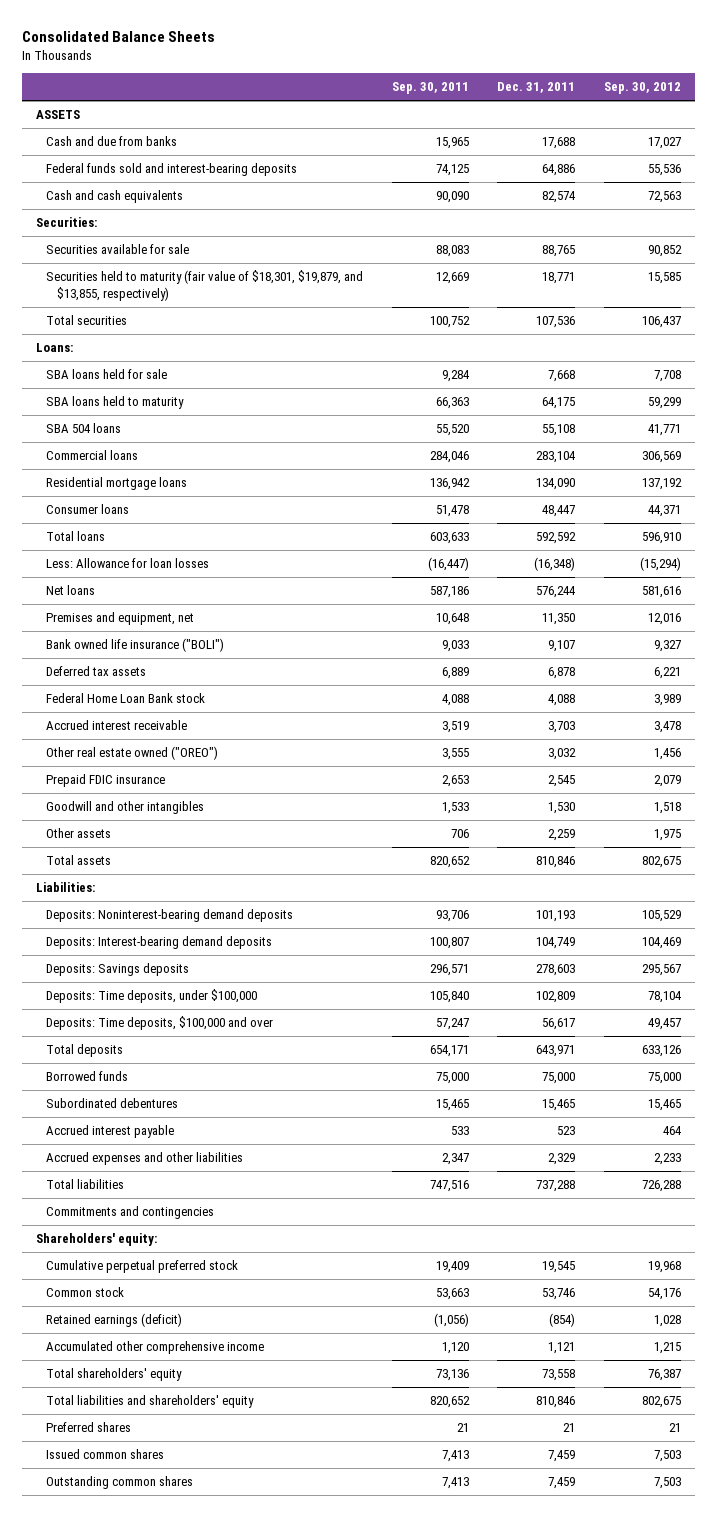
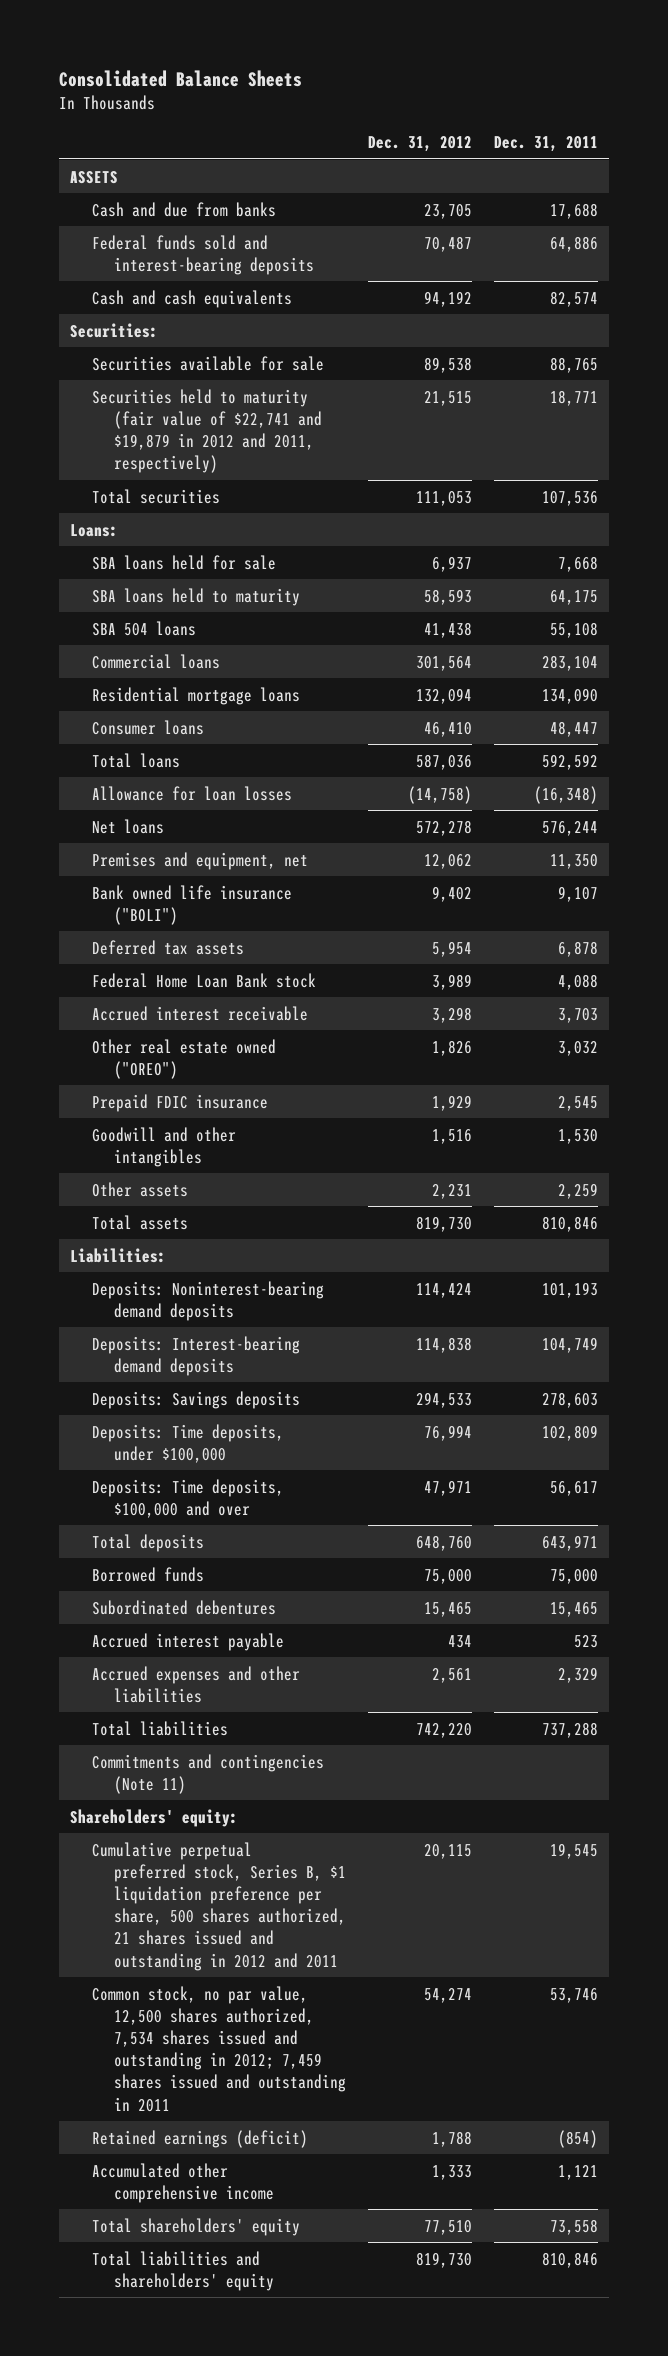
[391,82,469,95] Sep. 30, 2011 -> none
[603,82,681,95] Sep. 30, 2012 -> none
none -> [368,136,473,153] Dec. 31, 2012
[46,270,364,301] Securities held to maturity (fair value of $18,301, $19,879, and $13,855, respectively) -> [91,388,322,474] Securities held to maturity (fair value of $22,741 and $19,879 in 2012 and 2011, respectively)
[46,558,210,569] Less: Allowance for loan losses -> [91,785,292,801] Allowance for loan losses
[46,1206,215,1220] Commitments and contingencies -> [91,1753,324,1794] Commitments and contingencies (Note 11)
[46,1260,239,1274] Cumulative perpetual preferred stock -> [91,1841,346,1971] Cumulative perpetual preferred stock, Series B, $1 liquidation preference per share, 500 shares authorized, 21 shares issued and outstanding in 2012 and 2011
[46,1287,125,1298] Common stock -> [91,1985,346,2112] Common stock, no par value, 12,500 shares authorized, 7,534 shares issued and outstanding in 2012; 7,459 shares issued and outstanding in 2011
[46,1422,132,1433] Preferred shares -> none
[46,1449,165,1460] Issued common shares -> none
[46,1476,194,1490] Outstanding common shares -> none

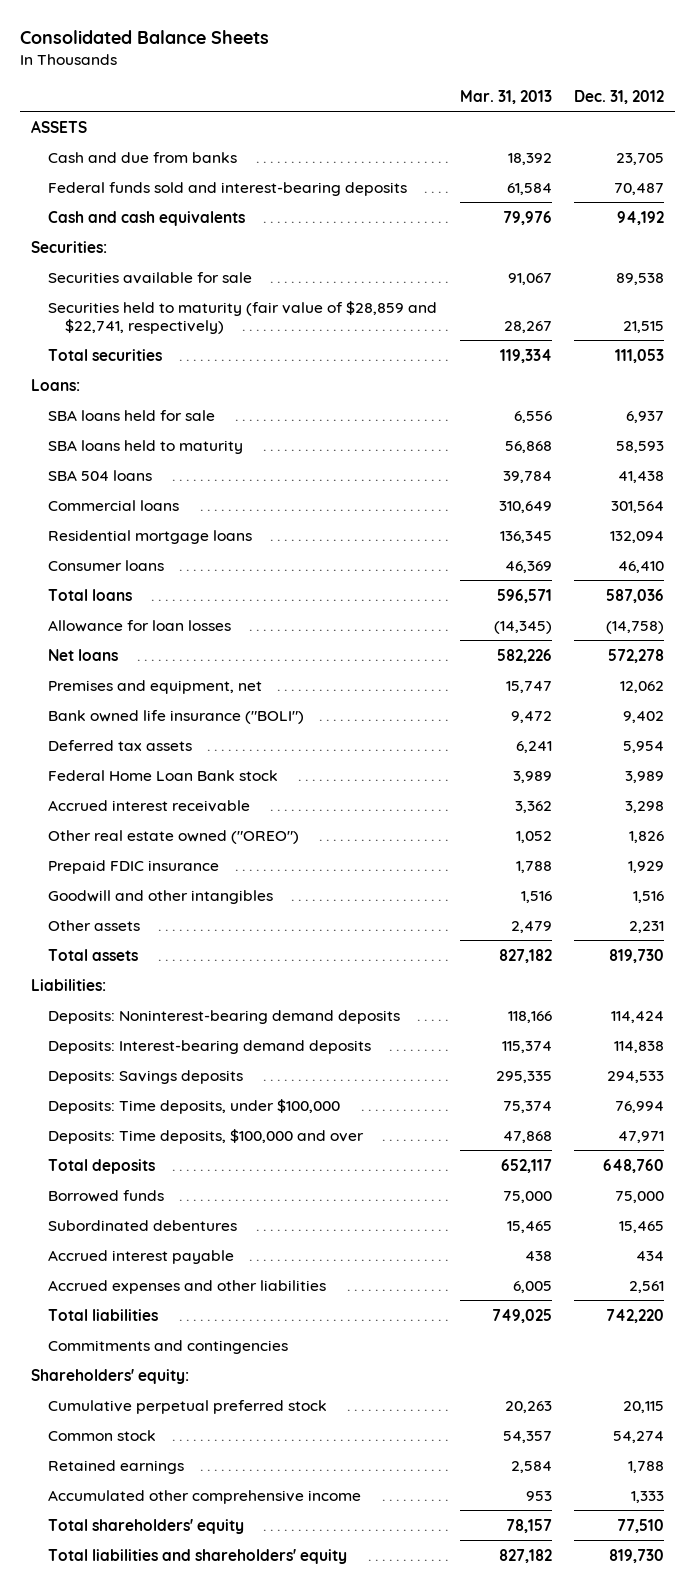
[494,136,599,153] Dec. 31, 2011 -> none
none -> [459,89,552,104] Mar. 31, 2013
[91,388,322,474] Securities held to maturity (fair value of $22,741 and $19,879 in 2012 and 2011, respectively) -> [48,300,438,334] Securities held to maturity (fair value of $28,859 and $22,741, respectively)
[91,1753,324,1794] Commitments and contingencies (Note 11) -> [48,1339,289,1354] Commitments and contingencies
[91,1841,346,1971] Cumulative perpetual preferred stock, Series B, $1 liquidation preference per share, 500 shares authorized, 21 shares issued and outstanding in 2012 and 2011 -> [48,1399,328,1414] Cumulative perpetual preferred stock
[91,1985,346,2112] Common stock, no par value, 12,500 shares authorized, 7,534 shares issued and outstanding in 2012; 7,459 shares issued and outstanding in 2011 -> [48,1429,157,1441] Common stock
[91,2129,308,2148] Retained earnings (deficit) -> [48,1459,185,1474] Retained earnings

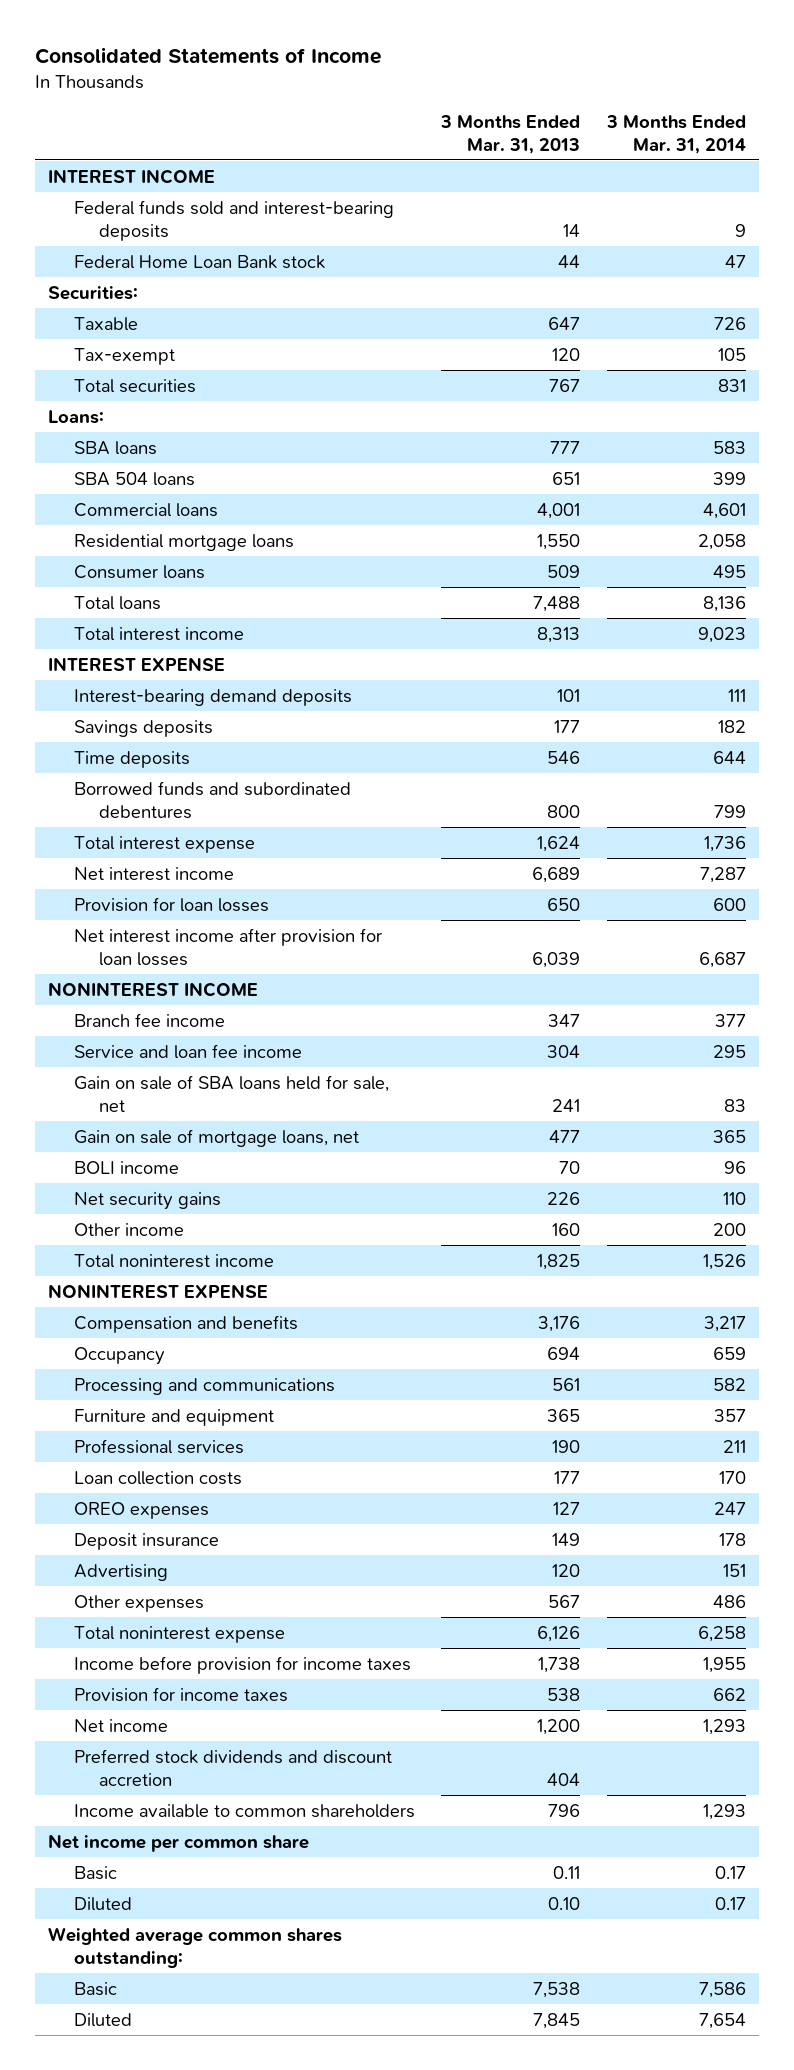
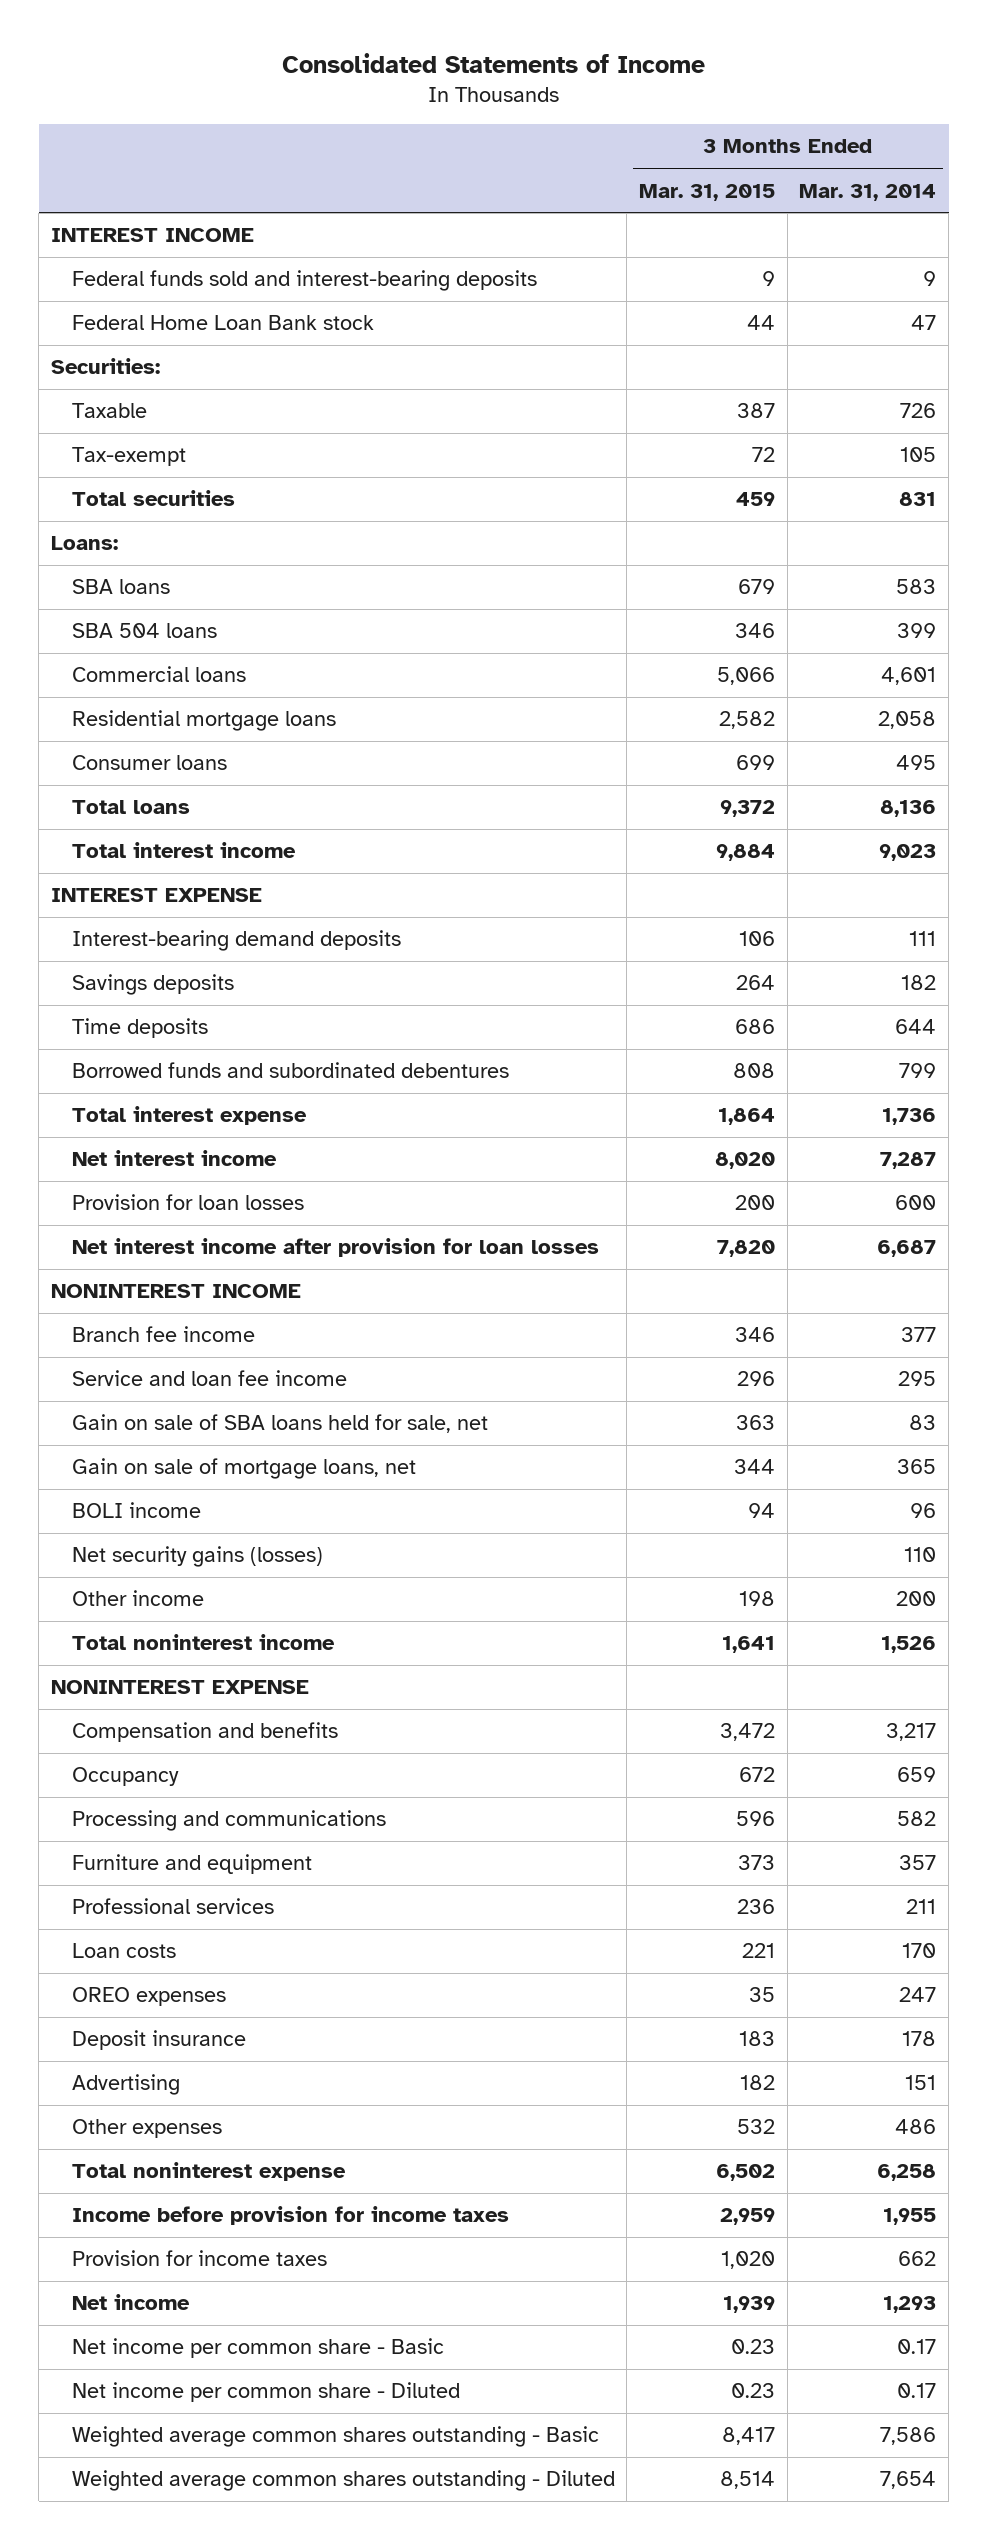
[440,114,581,154] 3 Months Ended Mar. 31, 2013 -> none
none -> [639,183,776,201] Mar. 31, 2015
[73,1191,221,1210] Net security gains -> [71,1546,323,1568] Net security gains (losses)
[73,1470,242,1485] Loan collection costs -> [71,1943,176,1959] Loan costs
[73,1748,392,1786] Preferred stock dividends and discount accretion -> none
[73,1803,415,1818] Income available to common shareholders -> none
[47,1833,309,1852] Net income per common share -> none
[47,1926,342,1968] Weighted average common shares outstanding: -> none
[73,1865,117,1880] Basic -> [71,2338,444,2359] Net income per common share - Basic
[73,1896,132,1911] Diluted -> [71,2382,460,2403] Net income per common share - Diluted
[73,1981,117,1996] Basic -> [71,2426,599,2448] Weighted average common shares outstanding - Basic
[73,2012,132,2027] Diluted -> [71,2470,615,2492] Weighted average common shares outstanding - Diluted

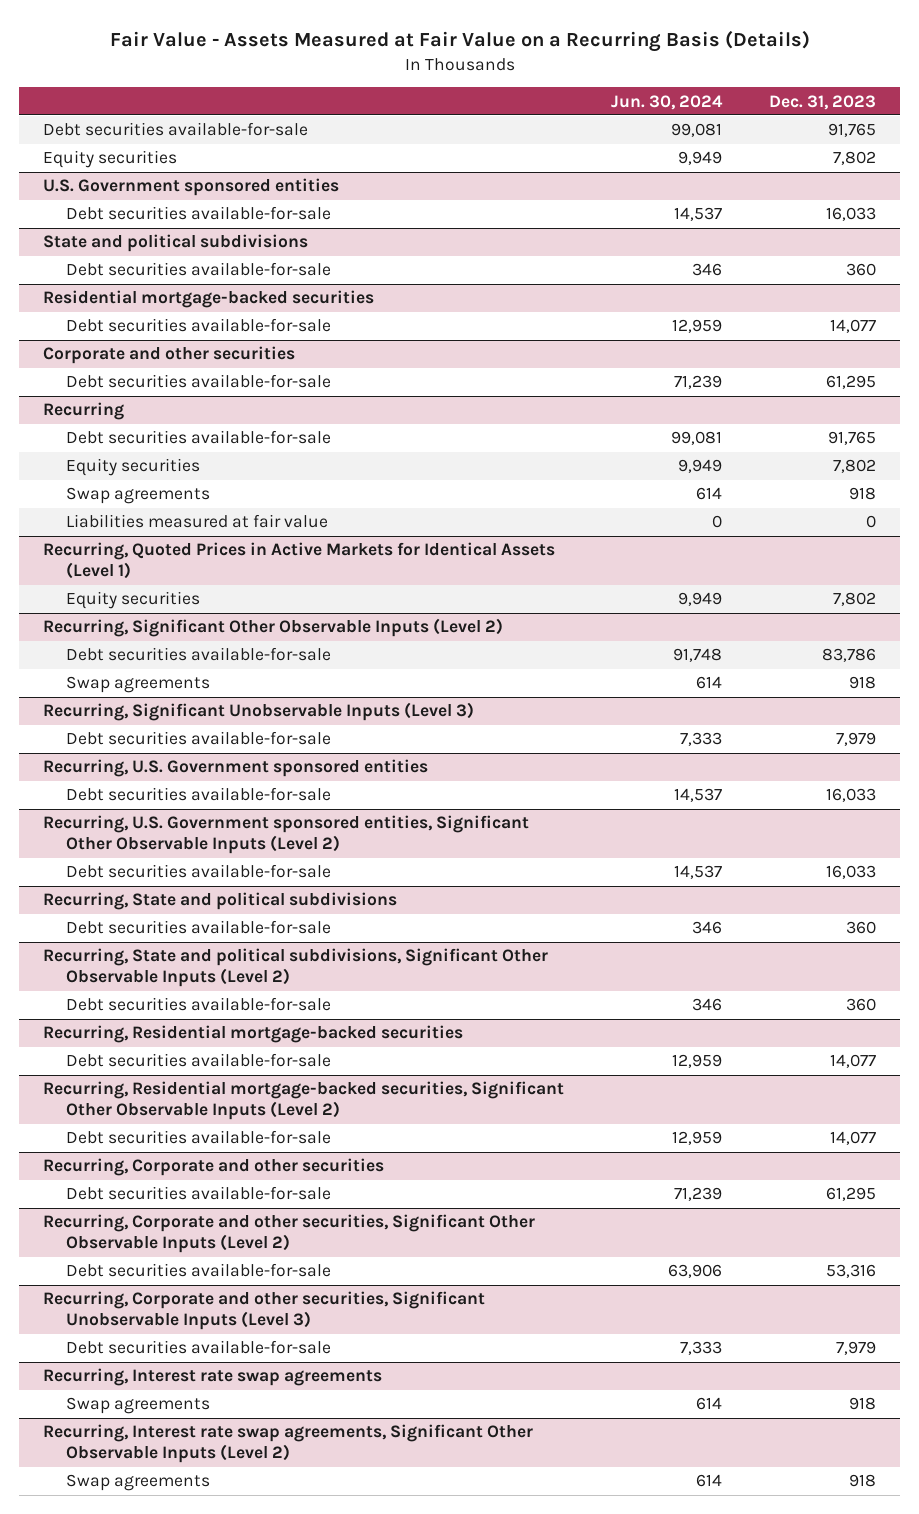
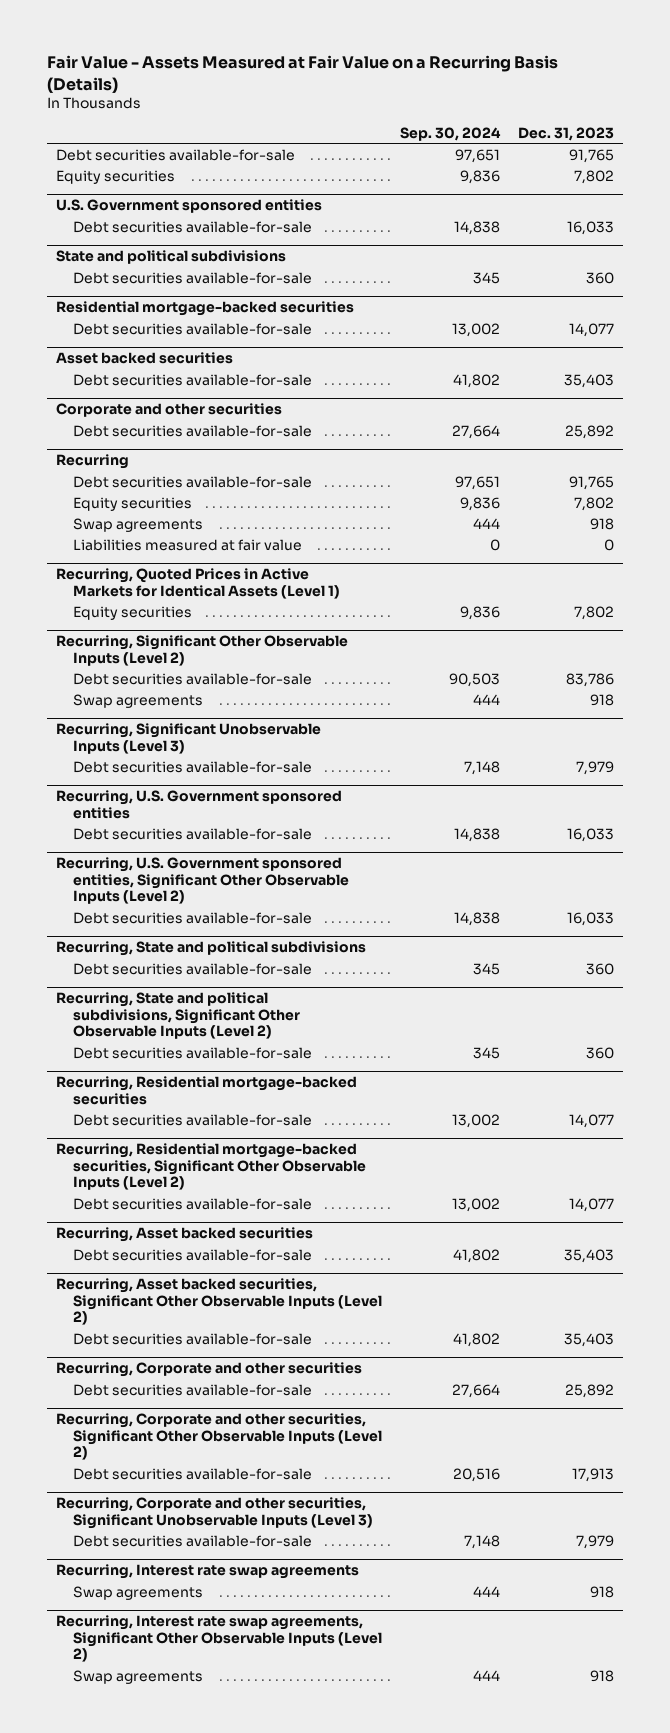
[611,94,724,110] Jun. 30, 2024 -> none
none -> [400,126,502,141] Sep. 30, 2024
none -> [55,352,233,365] Asset backed securities
none -> [73,373,313,386] Debt securities available-for-sale
[826,375,877,390] 61,295 -> [565,424,615,439] 25,892
none -> [55,1227,313,1243] Recurring, Asset backed securities
none -> [73,1248,313,1261] Debt securities available-for-sale
none -> [55,1278,383,1326] Recurring, Asset backed securities, Significant Other Observable Inputs (Level 2)
none -> [73,1332,313,1345] Debt securities available-for-sale
[826,1187,877,1202] 61,295 -> [565,1383,615,1398] 25,892
[826,1264,877,1279] 53,316 -> [572,1467,615,1482] 17,913

